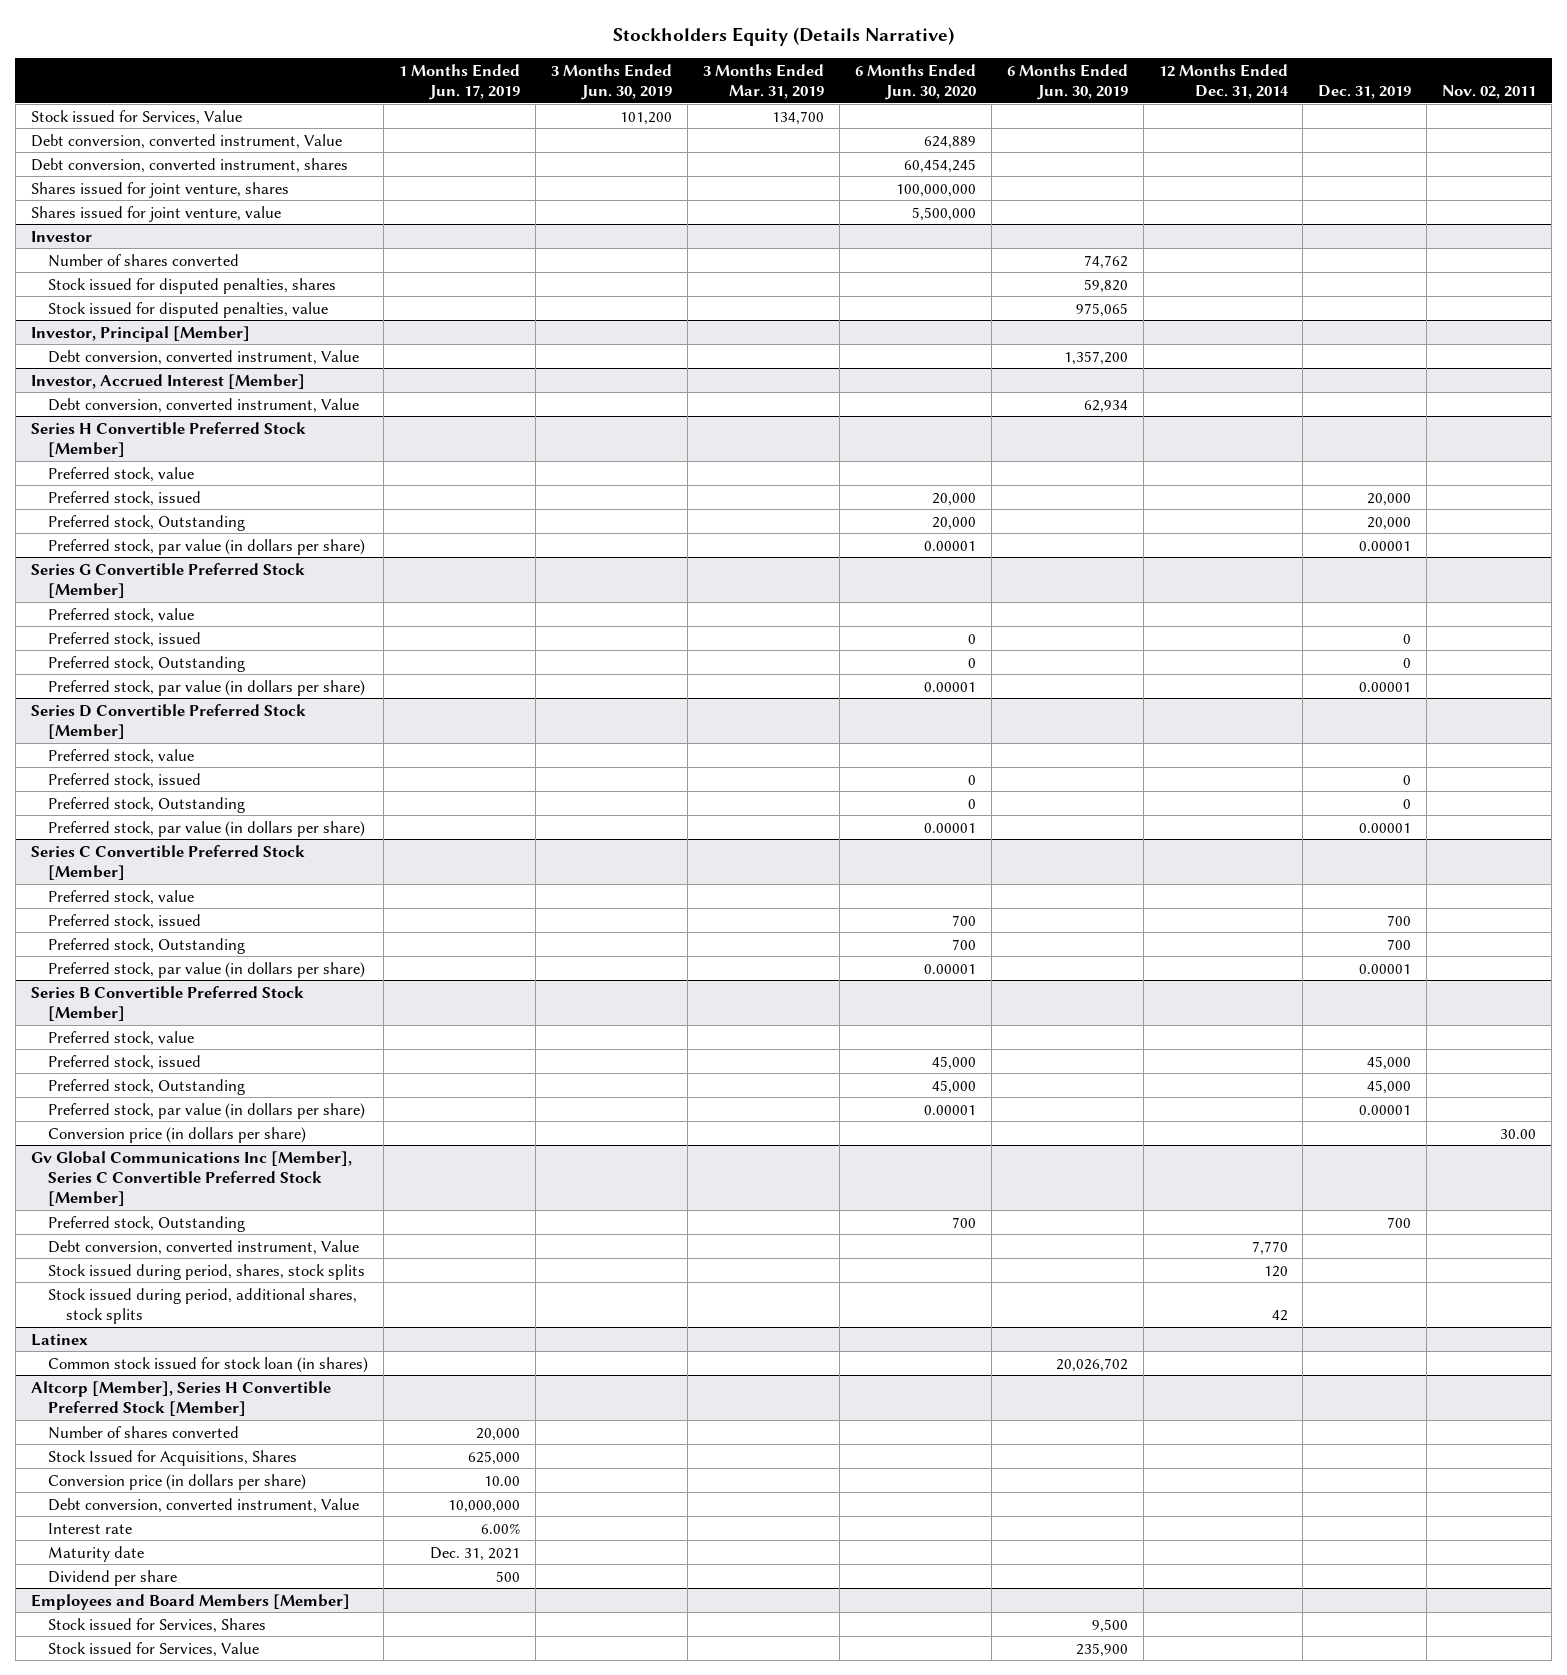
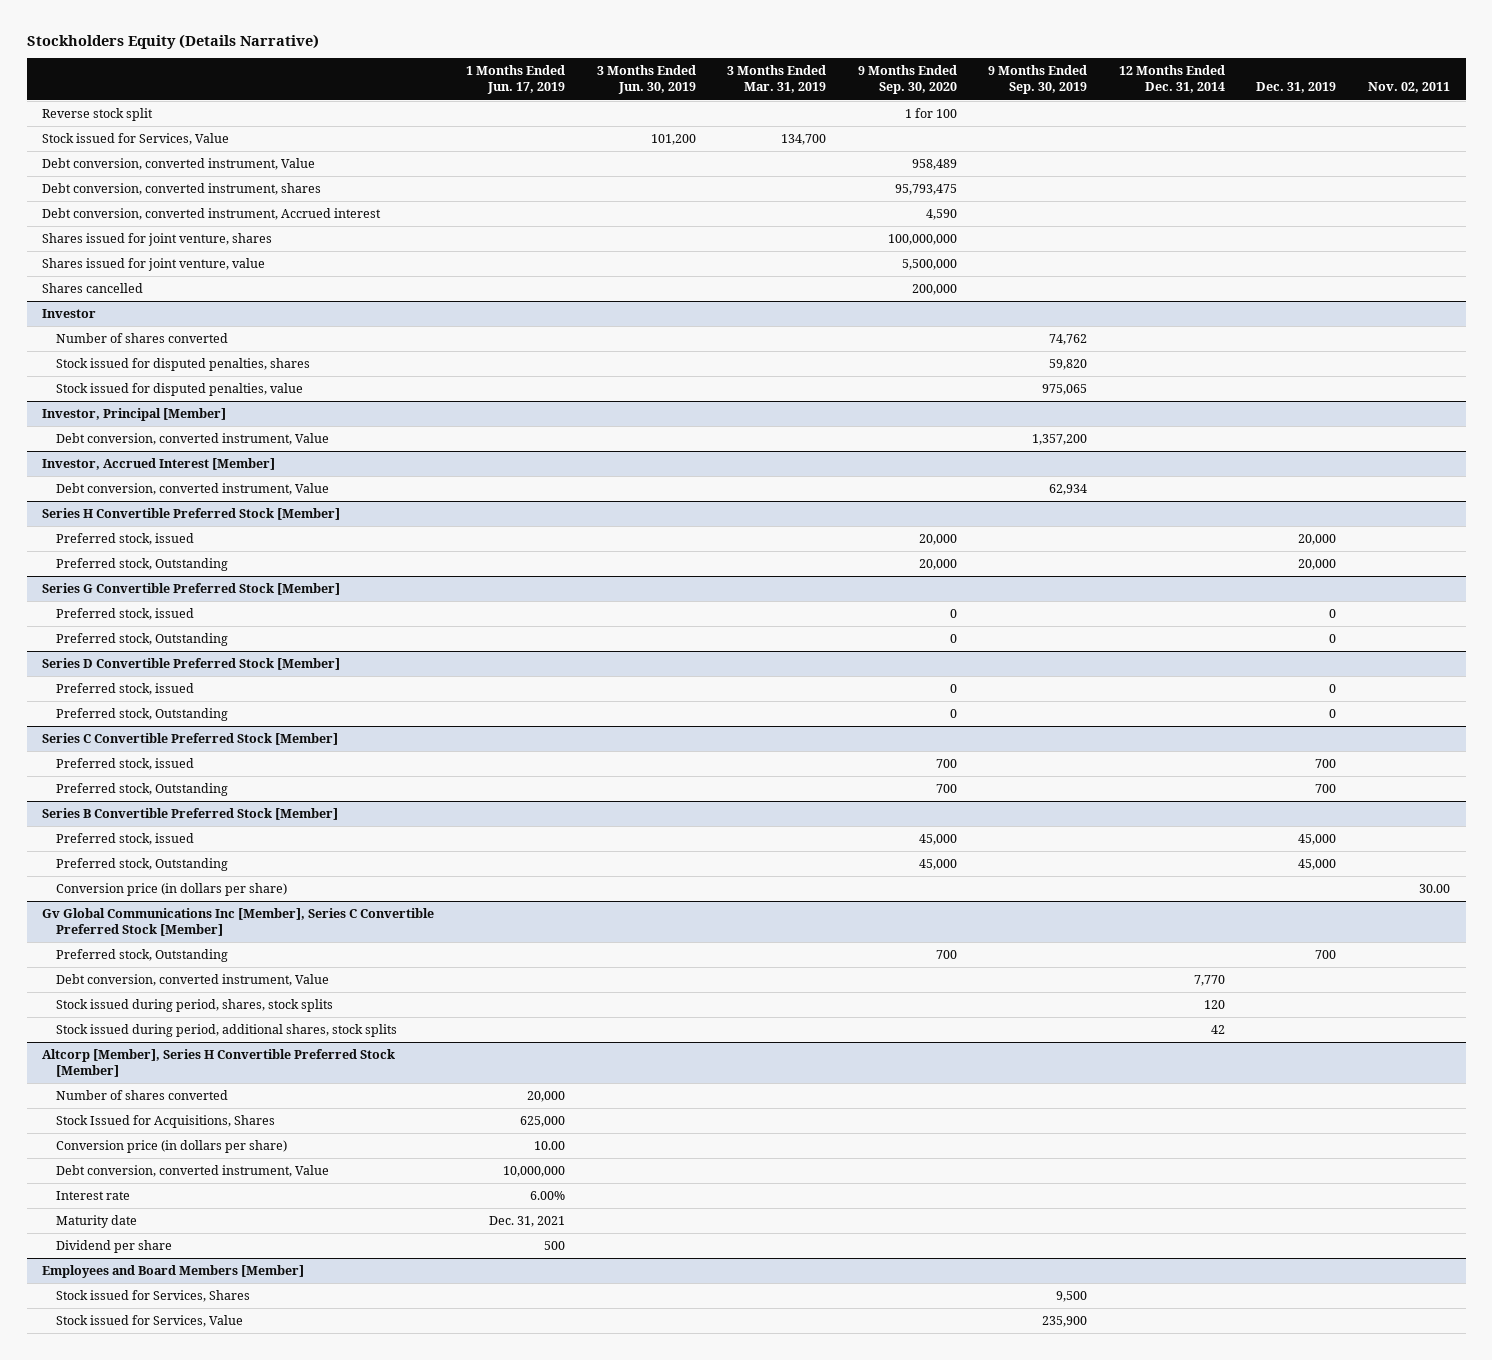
[854,63,976,100] 6 Months Ended Jun. 30, 2020 -> none
[1006,63,1128,100] 6 Months Ended Jun. 30, 2019 -> none
none -> [857,65,957,95] 9 Months Ended Sep. 30, 2020
none -> [988,65,1088,95] 9 Months Ended Sep. 30, 2019
none -> [42,108,154,122] Reverse stock split
none -> [42,208,382,221] Debt conversion, converted instrument, Accrued interest
none -> [42,283,144,294] Shares cancelled
[48,466,195,482] Preferred stock, value -> none
[48,538,366,555] Preferred stock, par value (in dollars per share) -> none
[48,607,195,623] Preferred stock, value -> none
[48,679,366,696] Preferred stock, par value (in dollars per share) -> none
[48,748,195,764] Preferred stock, value -> none
[48,820,366,837] Preferred stock, par value (in dollars per share) -> none
[48,889,195,905] Preferred stock, value -> none
[48,961,366,978] Preferred stock, par value (in dollars per share) -> none
[48,1030,195,1046] Preferred stock, value -> none
[48,1102,366,1119] Preferred stock, par value (in dollars per share) -> none
[30,1333,88,1346] Latinex -> none
[48,1356,369,1373] Common stock issued for stock loan (in shares) -> none

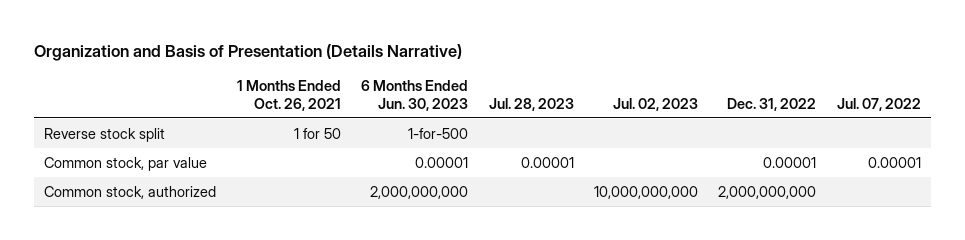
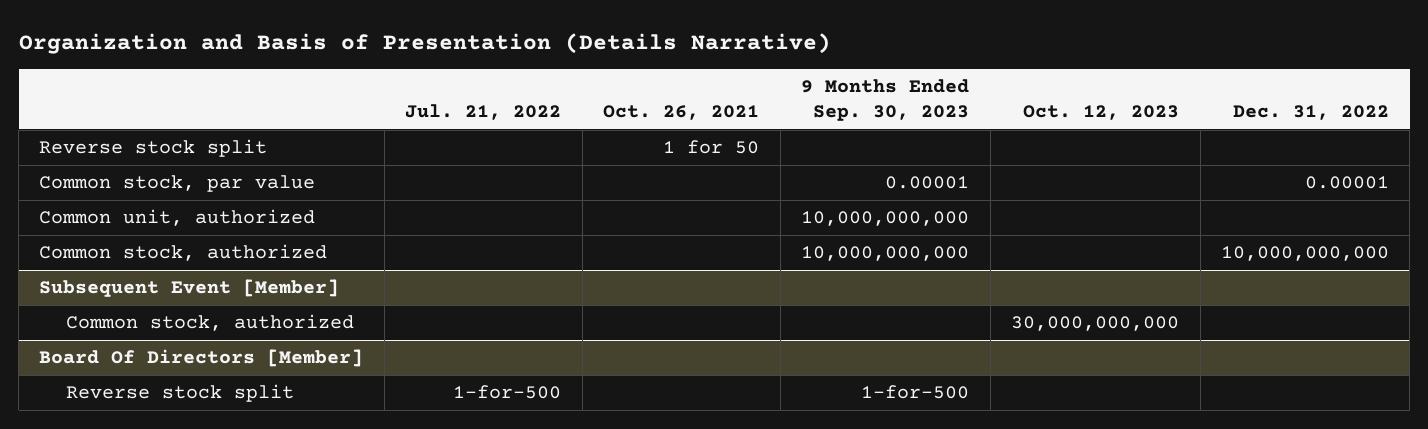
[236,79,341,111] 1 Months Ended Oct. 26, 2021 -> none
[361,79,469,111] 6 Months Ended Jun. 30, 2023 -> none
[488,97,574,111] Jul. 28, 2023 -> none
[613,97,699,111] Jul. 02, 2023 -> none
[836,97,921,111] Jul. 07, 2022 -> none
none -> [405,104,562,121] Jul. 21, 2022
none -> [603,105,760,121] Oct. 26, 2021
none -> [801,79,970,122] 9 Months Ended Sep. 30, 2023
none -> [1023,105,1180,121] Oct. 12, 2023
none -> [39,209,316,227] Common unit, authorized
[718,185,817,199] 2,000,000,000 -> [1220,246,1389,262] 10,000,000,000
none -> [39,279,340,298] Subsequent Event [Member]
none -> [66,314,355,332] Common stock, authorized
none -> [39,349,364,368] Board Of Directors [Member]
none -> [66,384,295,403] Reverse stock split

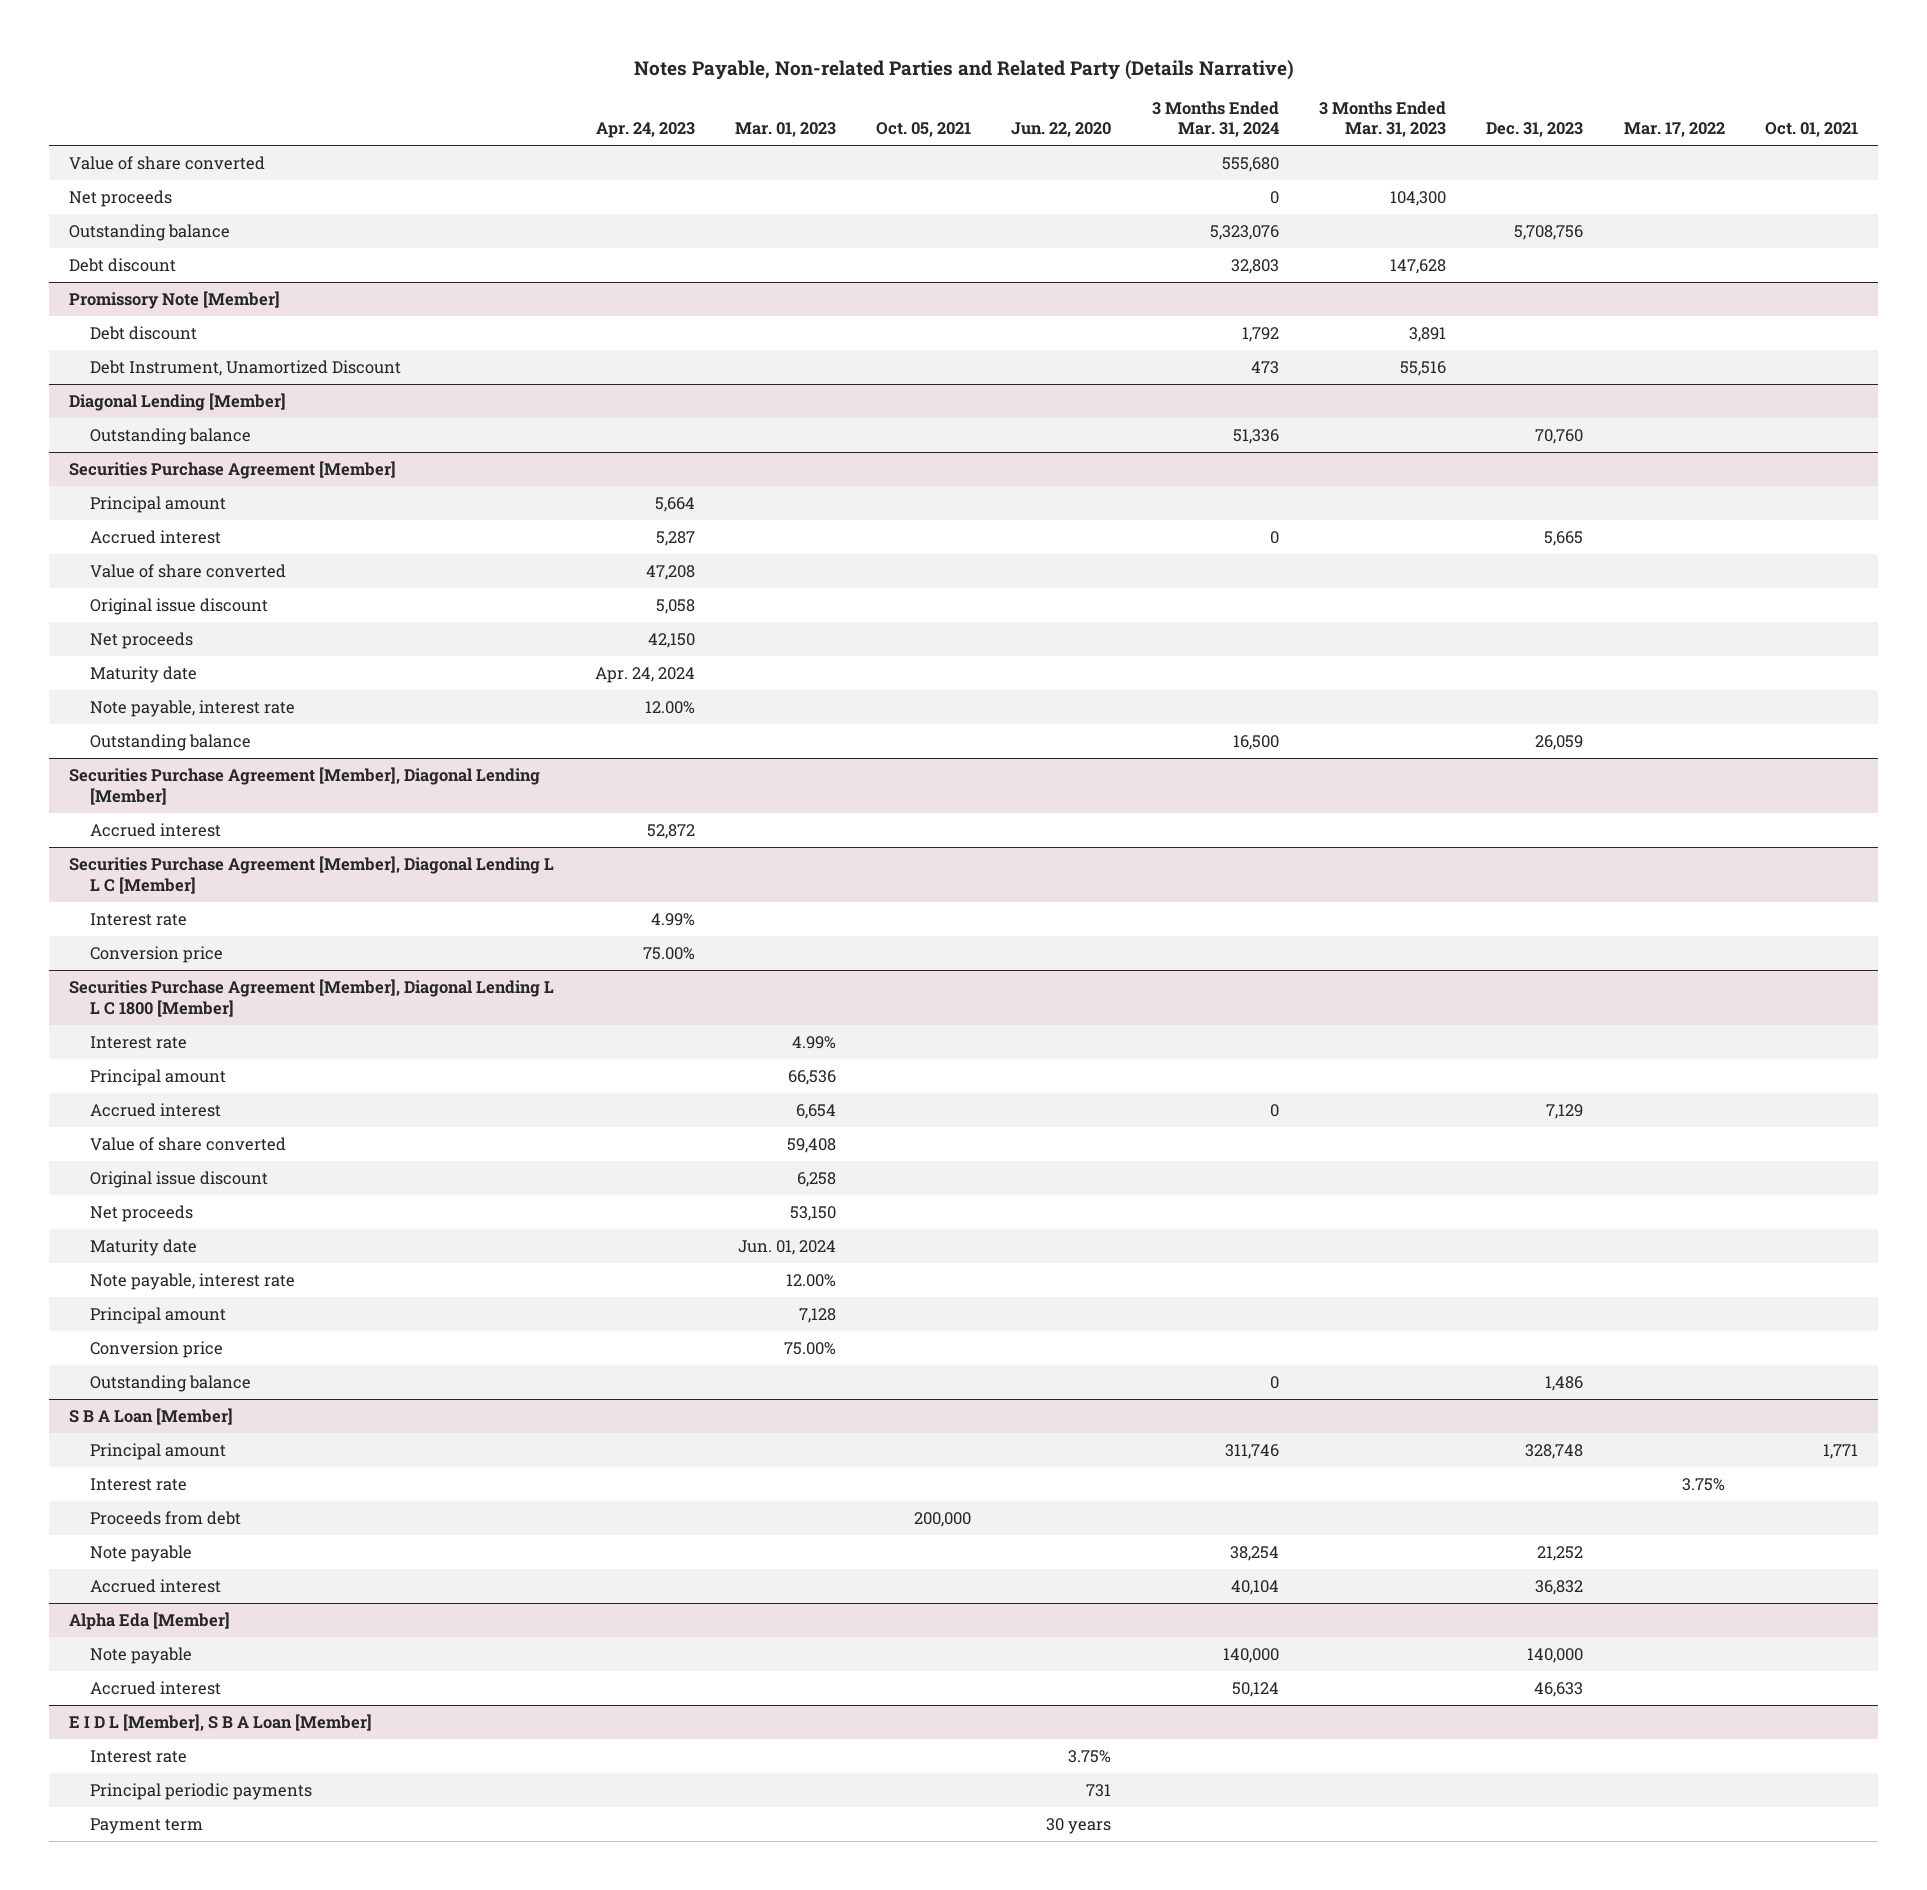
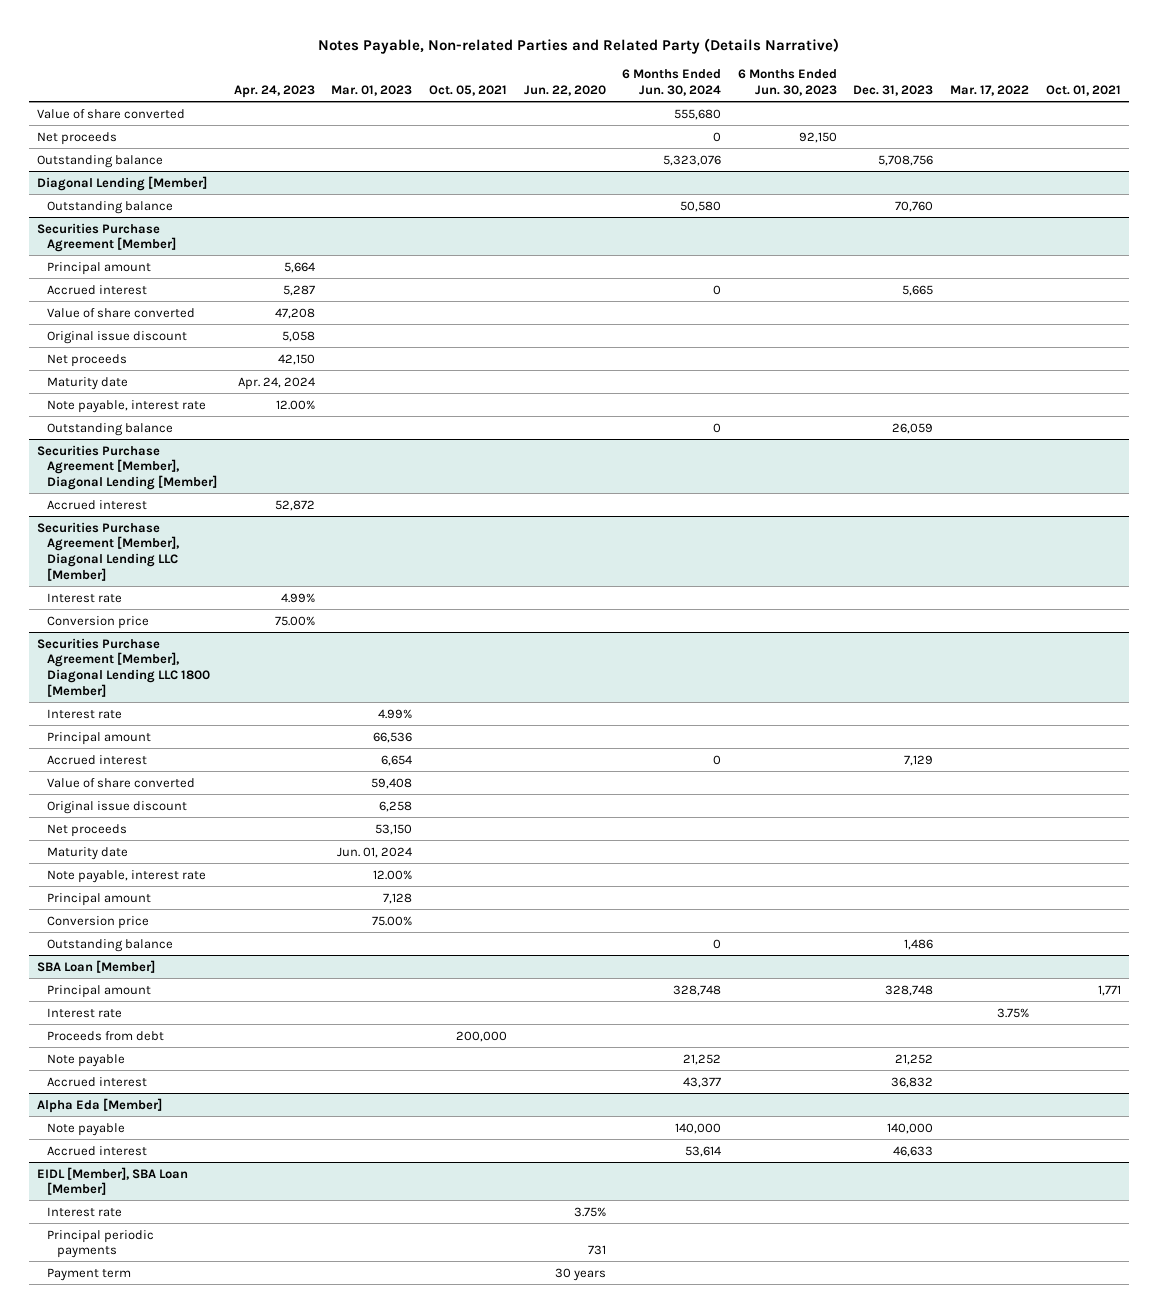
[1151,100,1279,138] 3 Months Ended Mar. 31, 2024 -> none
[1319,100,1447,138] 3 Months Ended Mar. 31, 2023 -> none
none -> [622,69,722,96] 6 Months Ended Jun. 30, 2024
none -> [737,69,837,96] 6 Months Ended Jun. 30, 2023
[69,257,177,272] Debt discount -> none
[69,290,281,309] Promissory Note [Member] -> none
[89,325,197,340] Debt discount -> none
[89,359,401,376] Debt Instrument, Unamortized Discount -> none
[69,855,555,894] Securities Purchase Agreement [Member], Diagonal Lending L L C [Member] -> [37,521,180,581] Securities Purchase Agreement [Member], Diagonal Lending LLC [Member]
[69,978,555,1017] Securities Purchase Agreement [Member], Diagonal Lending L L C 1800 [Member] -> [37,637,211,697] Securities Purchase Agreement [Member], Diagonal Lending LLC 1800 [Member]
[69,1407,234,1425] S B A Loan [Member] -> [37,959,156,973] SBA Loan [Member]
[69,1713,373,1731] E I D L [Member], S B A Loan [Member] -> [37,1166,189,1196] EIDL [Member], SBA Loan [Member]

